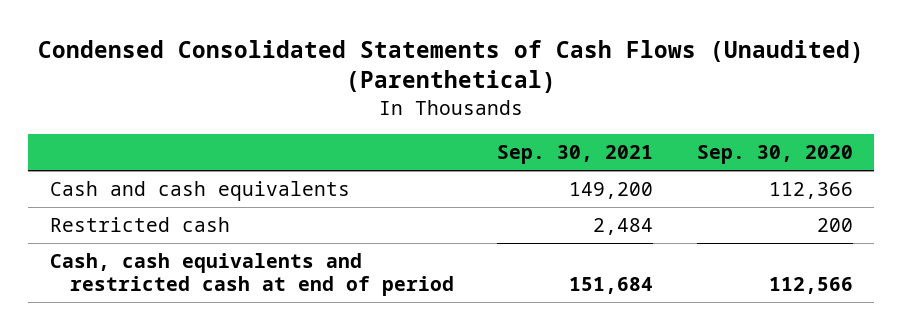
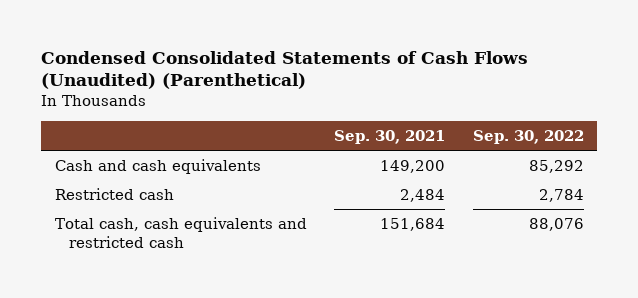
[696,145,853,165] Sep. 30, 2020 -> none
none -> [472,130,584,145] Sep. 30, 2022
[49,253,454,296] Cash, cash equivalents and restricted cash at end of period -> [54,217,307,248] Total cash, cash equivalents and restricted cash

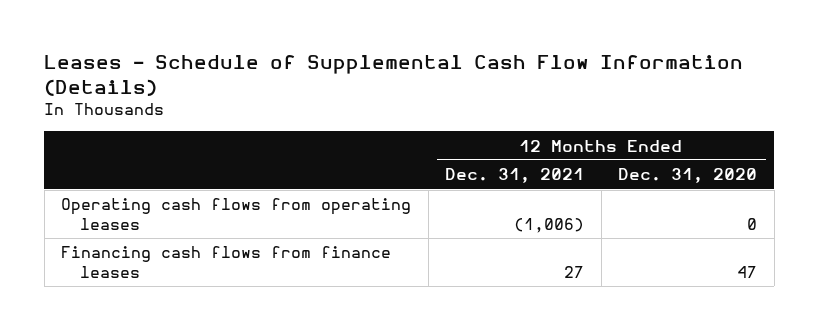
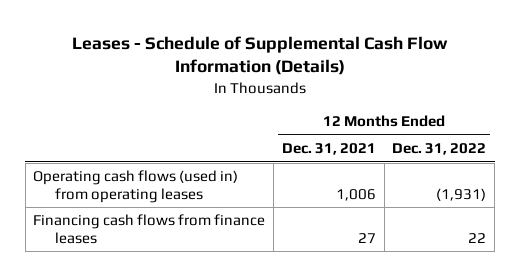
[618,168,758,184] Dec. 31, 2020 -> none
none -> [392,143,487,156] Dec. 31, 2022
[61,198,412,230] Operating cash flows from operating leases -> [33,170,239,203] Operating cash flows (used in) from operating leases
[514,217,585,233] (1,006) -> [335,188,376,201] 1,006

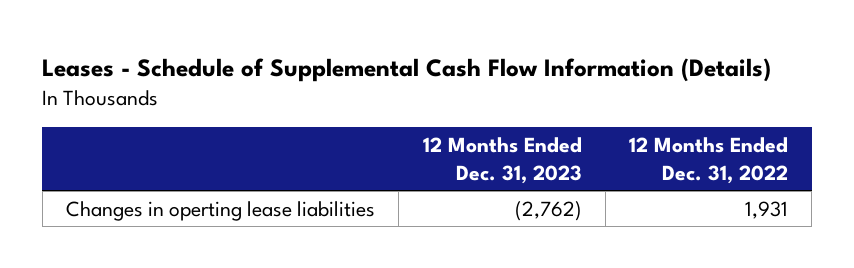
[281,143,376,156] Dec. 31, 2021 -> none
none -> [422,136,582,184] 12 Months Ended Dec. 31, 2023
[33,170,239,203] Operating cash flows (used in) from operating leases -> none
[33,214,266,244] Financing cash flows from finance leases -> none
none -> [66,200,376,221] Changes in operting lease liabilities

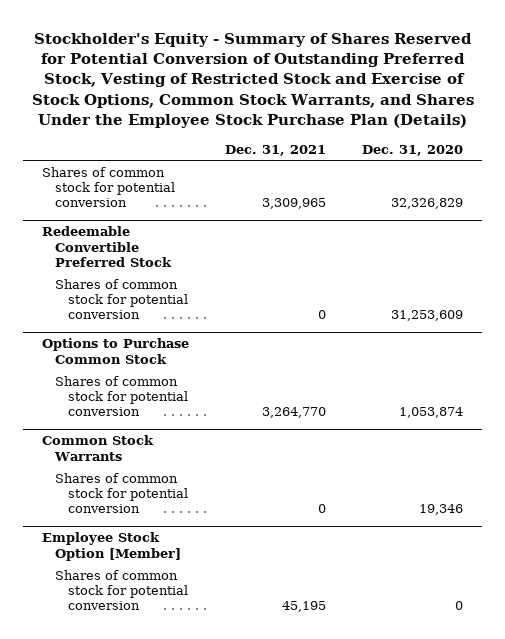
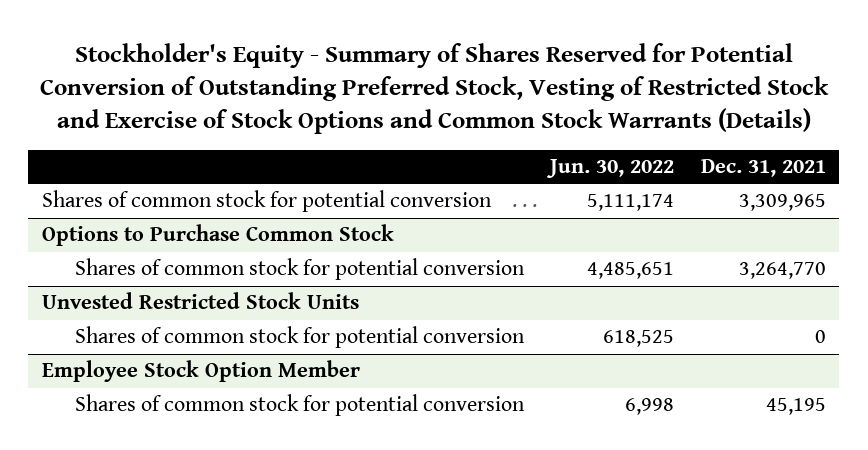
[31,32,474,129] Stockholder's Equity - Summary of Shares Reserved for Potential Conversion of Outstanding Preferred Stock, Vesting of Restricted Stock and Exercise of Stock Options, Common Stock Warrants, and Shares Under the Employee Stock Purchase Plan (Details) -> [39,42,829,135] Stockholder's Equity - Summary of Shares Reserved for Potential Conversion of Outstanding Preferred Stock, Vesting of Restricted Stock and Exercise of Stock Options and Common Stock Warrants (Details)
[362,145,464,157] Dec. 31, 2020 -> none
none -> [546,159,675,179] Jun. 30, 2022
[41,226,172,267] Redeemable Convertible Preferred Stock -> none
[54,278,189,320] Shares of common stock for potential conversion -> none
[41,435,154,461] Common Stock Warrants -> none
none -> [41,292,359,310] Unvested Restricted Stock Units
[41,532,181,561] Employee Stock Option [Member] -> [41,360,360,383] Employee Stock Option Member

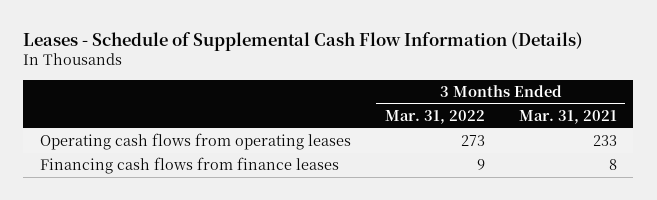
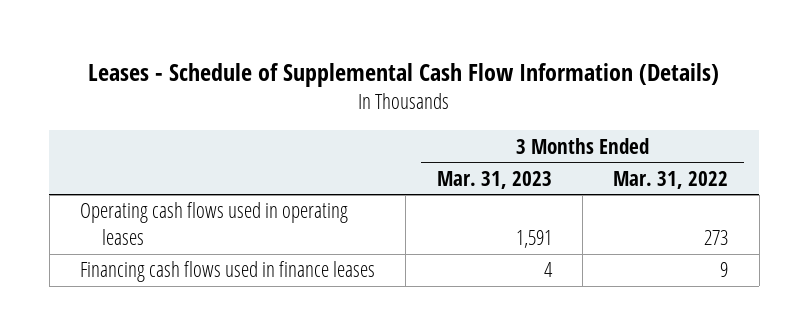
[518,110,617,125] Mar. 31, 2021 -> none
none -> [436,170,552,189] Mar. 31, 2023
[40,133,352,151] Operating cash flows from operating leases -> [80,202,349,245] Operating cash flows used in operating leases
[40,157,340,175] Financing cash flows from finance leases -> [80,261,376,283] Financing cash flows used in finance leases

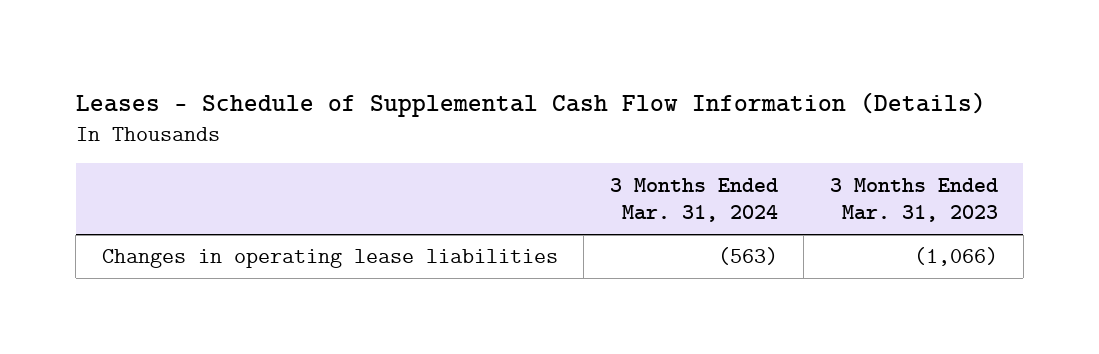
[613,170,729,189] Mar. 31, 2022 -> none
none -> [609,177,778,223] 3 Months Ended Mar. 31, 2024
[80,261,376,283] Financing cash flows used in finance leases -> none
[80,202,349,245] Operating cash flows used in operating leases -> [101,249,558,269] Changes in operating lease liabilities
[515,229,552,248] 1,591 -> [913,247,998,267] (1,066)

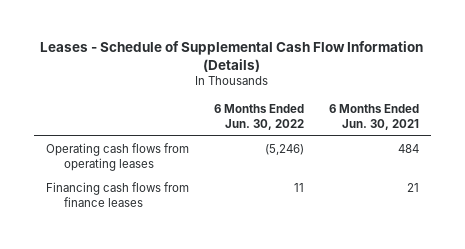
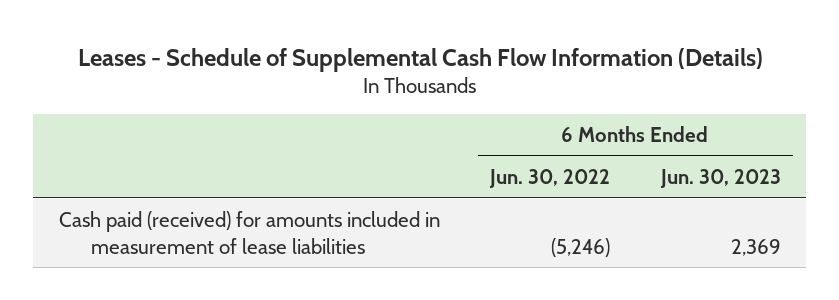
[328,104,419,131] 6 Months Ended Jun. 30, 2021 -> none
none -> [659,169,781,189] Jun. 30, 2023
[46,182,190,207] Financing cash flows from finance leases -> none
[46,143,190,171] Operating cash flows from operating leases -> [58,211,440,254] Cash paid (received) for amounts included in measurement of lease liabilities

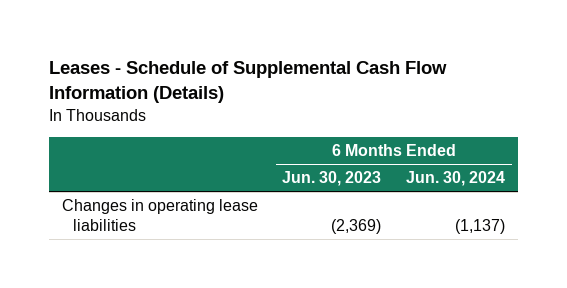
[489,169,611,189] Jun. 30, 2022 -> none
none -> [406,171,506,187] Jun. 30, 2024
[58,211,440,254] Cash paid (received) for amounts included in measurement of lease liabilities -> [61,199,258,231] Changes in operating lease liabilities
[730,238,781,256] 2,369 -> [331,218,382,234] (2,369)

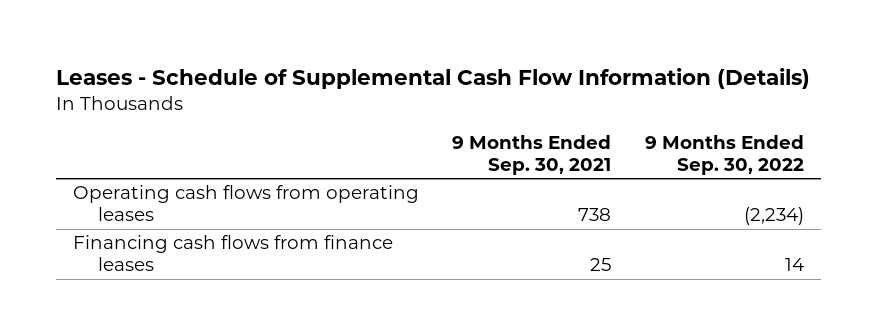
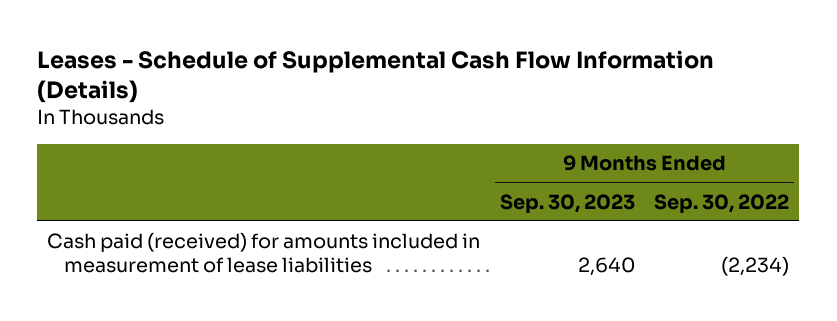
[452,134,612,175] 9 Months Ended Sep. 30, 2021 -> none
none -> [499,193,635,213] Sep. 30, 2023
[72,235,393,272] Financing cash flows from finance leases -> none
[72,185,419,222] Operating cash flows from operating leases -> [47,232,481,274] Cash paid (received) for amounts included in measurement of lease liabilities

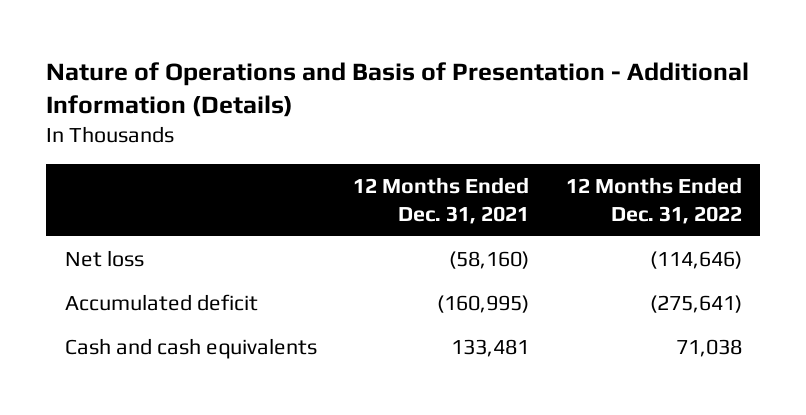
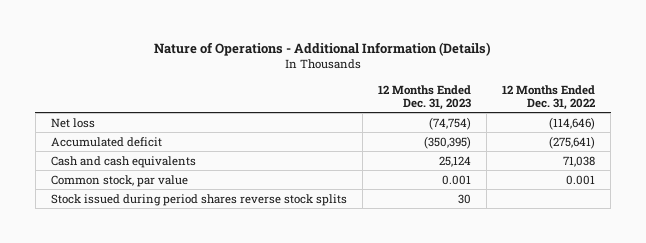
[46,61,750,118] Nature of Operations and Basis of Presentation - Additional Information (Details) -> [153,41,491,56] Nature of Operations - Additional Information (Details)
[353,177,530,224] 12 Months Ended Dec. 31, 2021 -> none
none -> [377,84,471,110] 12 Months Ended Dec. 31, 2023
none -> [50,174,188,187] Common stock, par value
none -> [50,193,347,206] Stock issued during period shares reverse stock splits

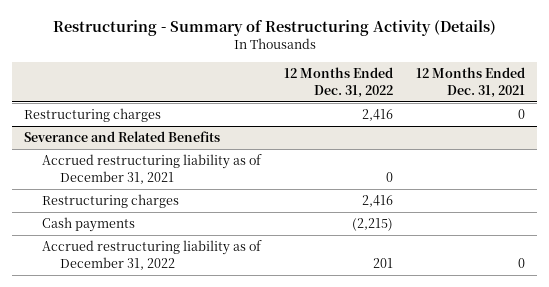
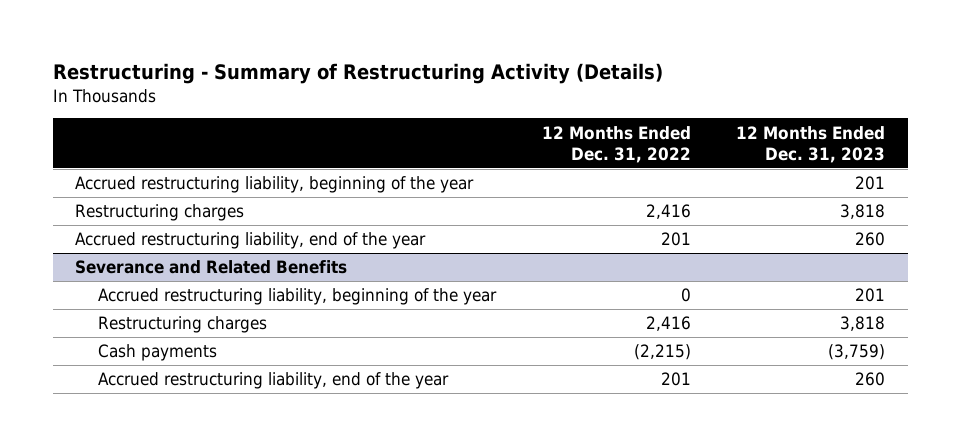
[416,67,526,98] 12 Months Ended Dec. 31, 2021 -> none
none -> [736,125,886,163] 12 Months Ended Dec. 31, 2023
none -> [75,176,475,194] Accrued restructuring liability, beginning of the year
none -> [75,232,427,250] Accrued restructuring liability, end of the year
[42,154,263,184] Accrued restructuring liability as of December 31, 2021 -> [97,288,497,306] Accrued restructuring liability, beginning of the year
[42,240,263,270] Accrued restructuring liability as of December 31, 2022 -> [97,372,449,390] Accrued restructuring liability, end of the year

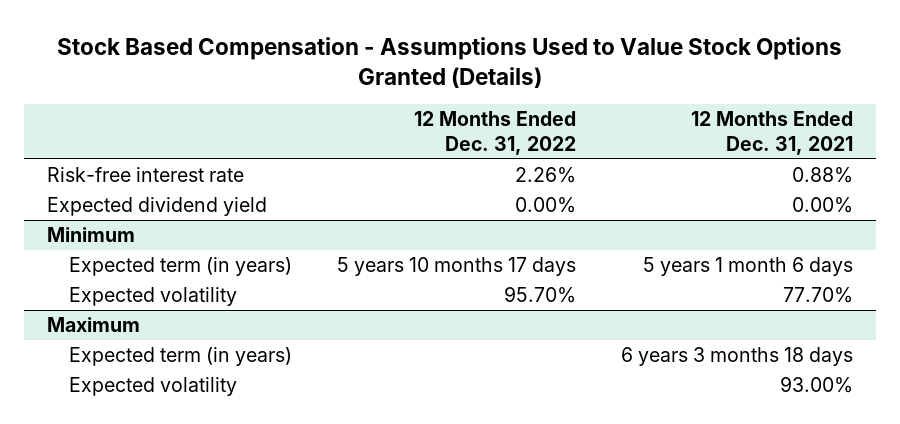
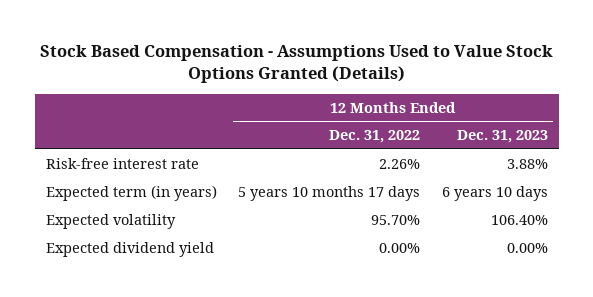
[691,111,854,156] 12 Months Ended Dec. 31, 2021 -> none
none -> [456,130,548,144] Dec. 31, 2023
[46,226,135,242] Minimum -> none
[46,316,140,332] Maximum -> none
[68,346,292,366] Expected term (in years) -> none
[68,376,237,396] Expected volatility -> none
[46,196,267,216] Expected dividend yield -> [45,241,214,257] Expected dividend yield

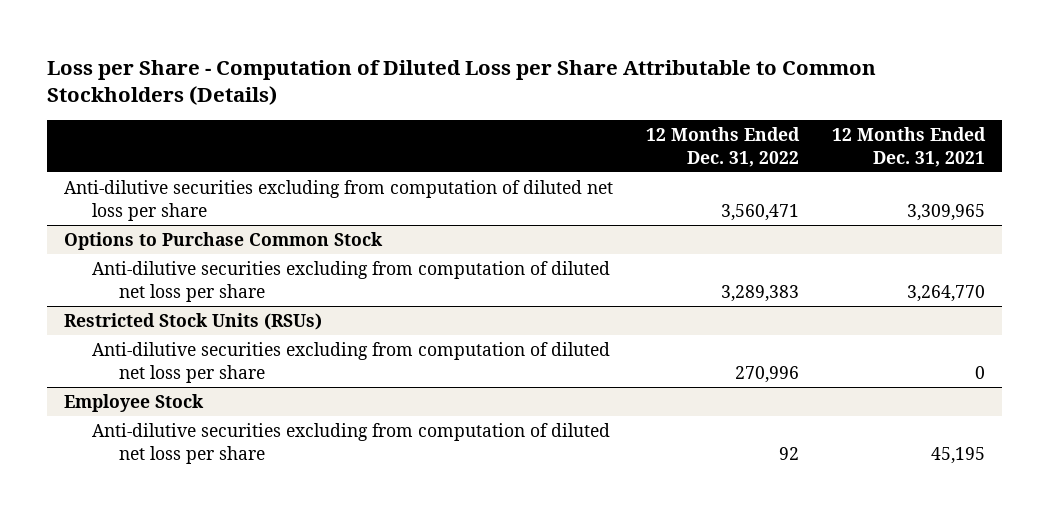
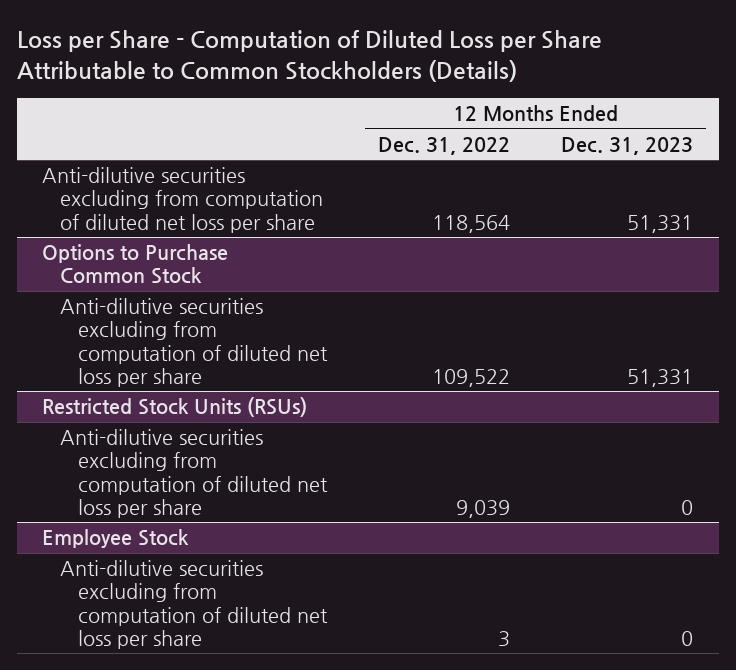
[832,126,987,167] 12 Months Ended Dec. 31, 2021 -> none
none -> [561,136,694,155] Dec. 31, 2023
[721,203,800,221] 3,560,471 -> [432,214,511,233] 118,564
[721,284,800,302] 3,289,383 -> [432,368,511,387] 109,522
[735,365,800,383] 270,996 -> [456,499,511,518] 9,039
[779,446,800,460] 92 -> [498,630,511,647] 3

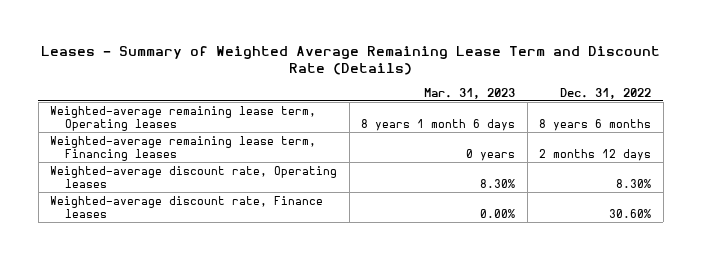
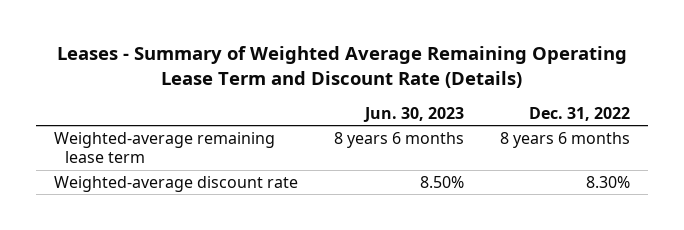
[40,45,660,75] Leases - Summary of Weighted Average Remaining Lease Term and Discount Rate (Details) -> [56,46,627,89] Leases - Summary of Weighted Average Remaining Operating Lease Term and Discount Rate (Details)
[424,87,516,99] Mar. 31, 2023 -> none
none -> [362,106,464,122] Jun. 30, 2023
[50,135,317,161] Weighted-average remaining lease term, Financing leases -> none
[50,195,324,218] Weighted-average discount rate, Finance leases -> none
[50,105,317,131] Weighted-average remaining lease term, Operating leases -> [53,131,275,164] Weighted-average remaining lease term
[50,165,338,188] Weighted-average discount rate, Operating leases -> [53,175,298,192] Weighted-average discount rate

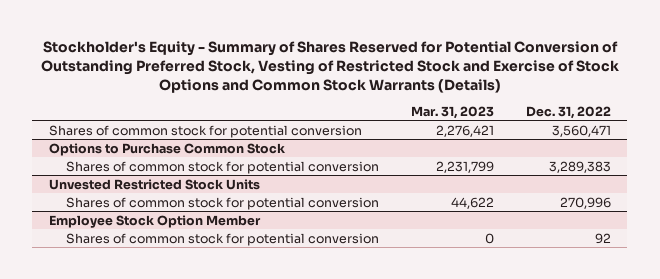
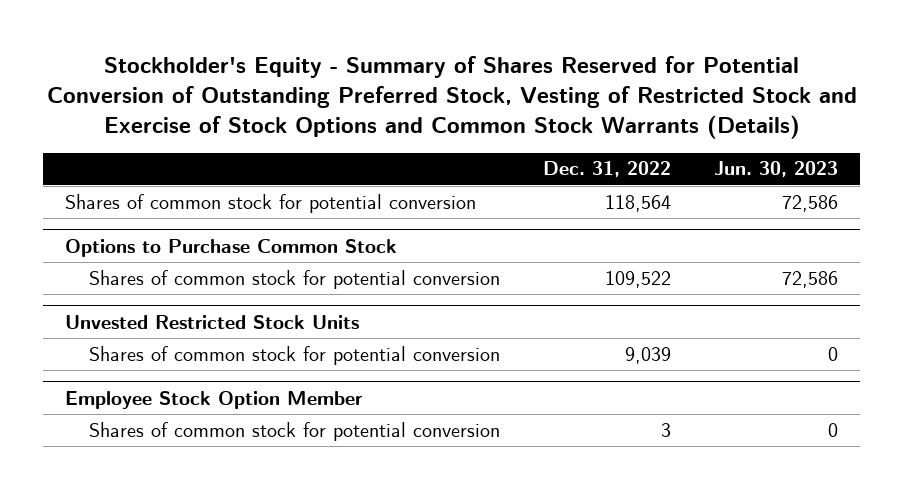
[411,105,495,119] Mar. 31, 2023 -> none
none -> [714,161,839,178] Jun. 30, 2023
[552,124,612,137] 3,560,471 -> [605,194,672,212] 118,564
[549,160,612,173] 3,289,383 -> [605,270,672,288] 109,522
[560,196,612,209] 270,996 -> [625,346,672,364] 9,039
[595,232,612,244] 92 -> [661,422,672,437] 3

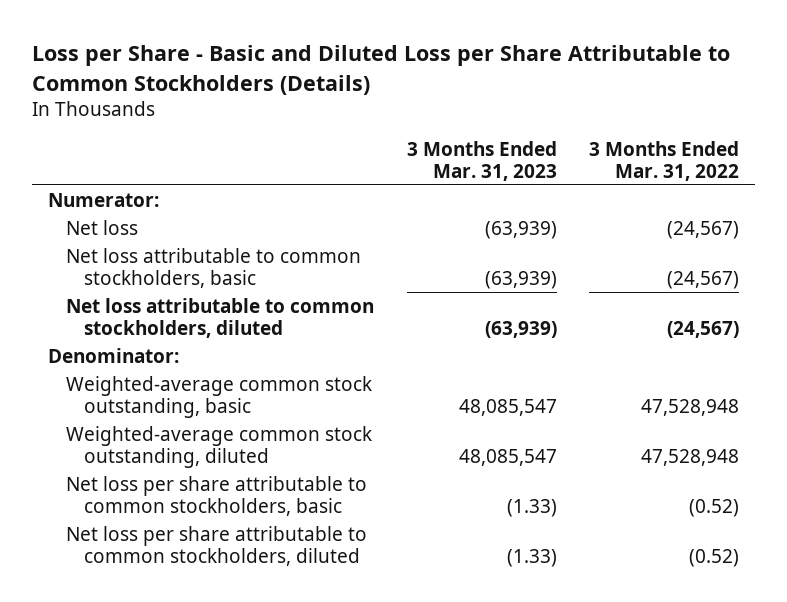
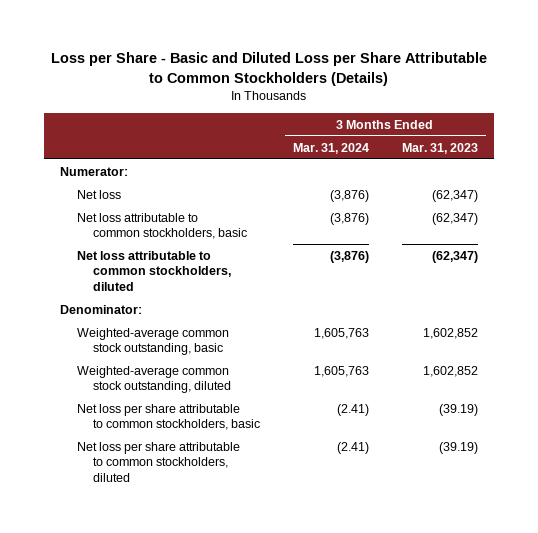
[588,140,739,181] 3 Months Ended Mar. 31, 2022 -> none
none -> [292,142,369,154] Mar. 31, 2024
[484,220,557,239] (63,939) -> [431,189,478,202] (62,347)
[484,270,557,289] (63,939) -> [431,212,478,225] (62,347)
[484,320,557,338] (63,939) -> [431,250,478,263] (62,347)
[458,398,557,416] 48,085,547 -> [422,327,478,339] 1,602,852
[458,448,557,466] 48,085,547 -> [422,365,478,377] 1,602,852
[506,498,557,517] (1.33) -> [438,403,478,416] (39.19)
[506,548,557,567] (1.33) -> [438,441,478,454] (39.19)

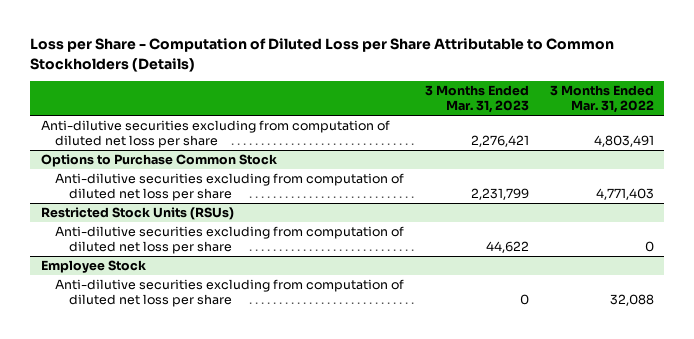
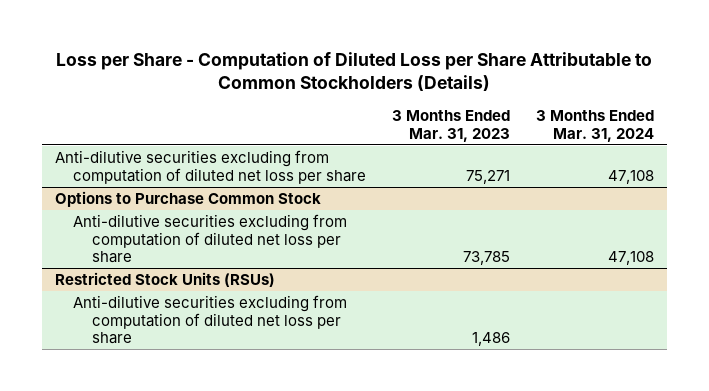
[549,84,654,114] 3 Months Ended Mar. 31, 2022 -> none
none -> [536,110,655,142] 3 Months Ended Mar. 31, 2024
[470,135,529,148] 2,276,421 -> [466,169,511,184] 75,271
[470,188,529,201] 2,231,799 -> [463,251,511,266] 73,785
[40,259,146,273] Employee Stock -> none
[54,278,404,308] Anti-dilutive securities excluding from computation of diluted net loss per share -> none
[485,241,529,254] 44,622 -> [472,332,511,347] 1,486

